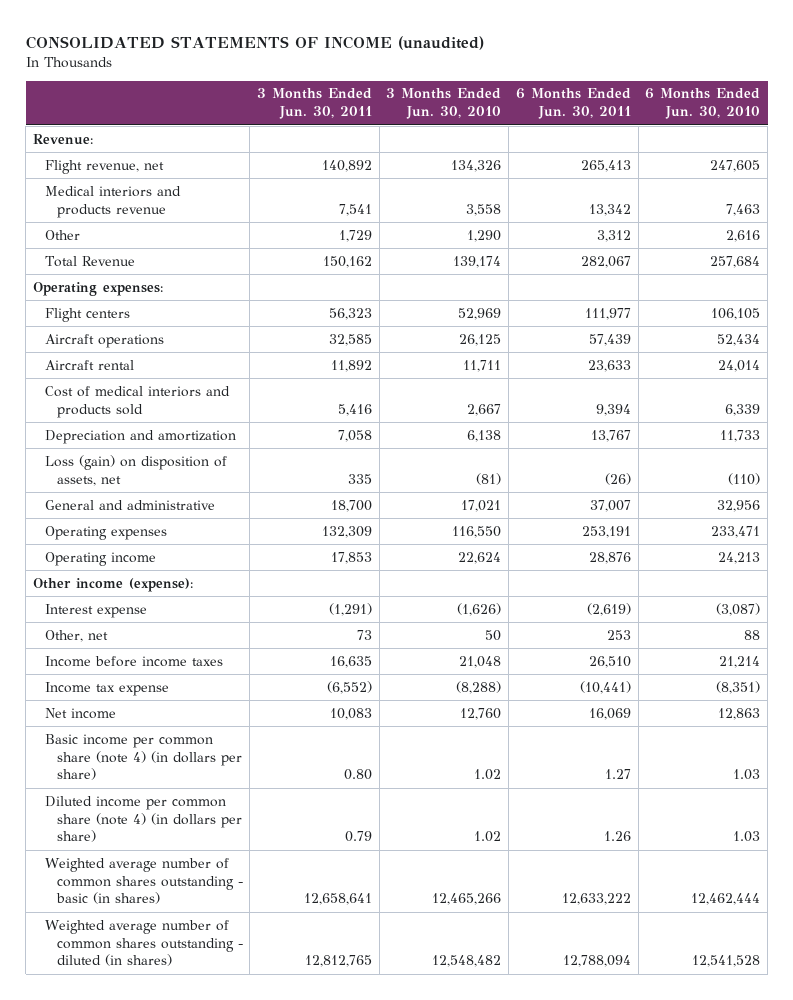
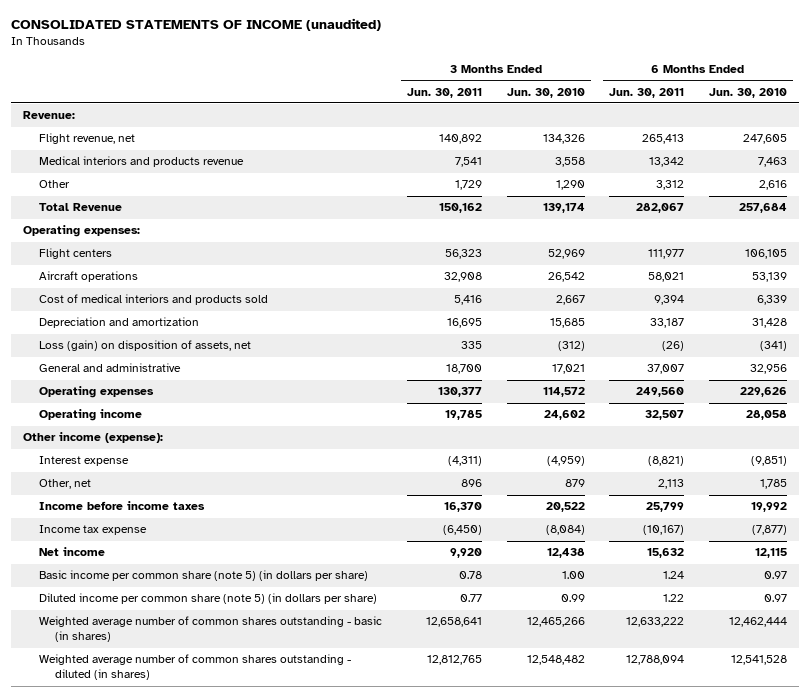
[44,359,134,370] Aircraft rental -> none
[329,333,373,346] 32,585 -> [443,272,482,283] 32,908
[459,333,502,346] 26,125 -> [547,272,585,283] 26,542
[588,333,631,346] 57,439 -> [648,272,685,283] 58,021
[717,333,761,346] 52,434 -> [752,272,788,283] 53,139
[338,429,373,442] 7,058 -> [446,318,482,329] 16,695
[467,429,502,442] 6,138 -> [549,318,585,329] 15,685
[590,429,631,442] 13,767 -> [650,318,685,329] 33,187
[720,429,761,442] 11,733 -> [752,318,788,329] 31,428
[476,472,502,485] (81) -> [557,341,585,352] (312)
[728,472,761,485] (110) -> [760,341,788,352] (341)
[322,525,373,538] 132,309 -> [437,387,482,398] 130,377
[452,525,502,538] 116,550 -> [542,387,585,398] 114,572
[581,525,631,538] 253,191 -> [636,387,685,398] 249,560
[711,525,761,538] 233,471 -> [740,387,788,398] 229,626
[331,551,373,564] 17,853 -> [444,410,482,421] 19,785
[458,551,502,564] 22,624 -> [543,410,585,421] 24,602
[588,551,631,564] 28,876 -> [645,410,685,421] 32,507
[718,551,761,564] 24,213 -> [746,410,788,421] 28,058
[329,602,373,616] (1,291) -> [447,456,482,467] (4,311)
[457,602,502,616] (1,626) -> [546,456,585,467] (4,959)
[586,602,631,616] (2,619) -> [648,456,685,467] (8,821)
[716,602,761,616] (3,087) -> [751,456,788,467] (9,851)
[357,629,373,640] 73 -> [460,479,482,488] 896
[485,629,502,641] 50 -> [564,479,585,488] 879
[606,629,631,640] 253 -> [658,479,685,490] 2,113
[744,629,761,640] 88 -> [760,479,788,490] 1,785
[330,655,373,668] 16,635 -> [443,502,482,513] 16,370
[459,655,502,668] 21,048 -> [545,502,585,513] 20,522
[588,655,631,668] 26,510 -> [646,502,685,513] 25,799
[719,655,761,668] 21,214 -> [751,502,788,513] 19,992
[327,680,373,694] (6,552) -> [442,525,482,536] (6,450)
[456,680,502,694] (8,288) -> [545,525,585,536] (8,084)
[579,680,631,694] (10,441) -> [643,525,685,536] (10,167)
[716,680,761,694] (8,351) -> [752,525,788,536] (7,877)
[330,707,373,720] 10,083 -> [449,548,482,559] 9,920
[460,707,502,720] 12,760 -> [546,548,585,559] 12,438
[588,707,631,720] 16,069 -> [647,548,685,559] 15,632
[718,707,761,720] 12,863 -> [755,548,788,559] 12,115
[44,733,242,781] Basic income per common share (note 4) (in dollars per share) -> [39,570,369,582] Basic income per common share (note 5) (in dollars per share)
[344,769,373,781] 0.80 -> [458,571,482,580] 0.78
[474,769,502,781] 1.02 -> [561,571,585,580] 1.00
[604,769,631,780] 1.27 -> [663,571,685,580] 1.24
[733,769,761,781] 1.03 -> [764,571,788,580] 0.97
[44,795,242,843] Diluted income per common share (note 4) (in dollars per share) -> [39,593,378,605] Diluted income per common share (note 5) (in dollars per share)
[345,831,373,843] 0.79 -> [459,594,482,603] 0.77
[474,831,502,843] 1.02 -> [560,594,585,603] 0.99
[603,831,631,842] 1.26 -> [663,594,685,603] 1.22
[733,831,761,843] 1.03 -> [764,594,788,603] 0.97

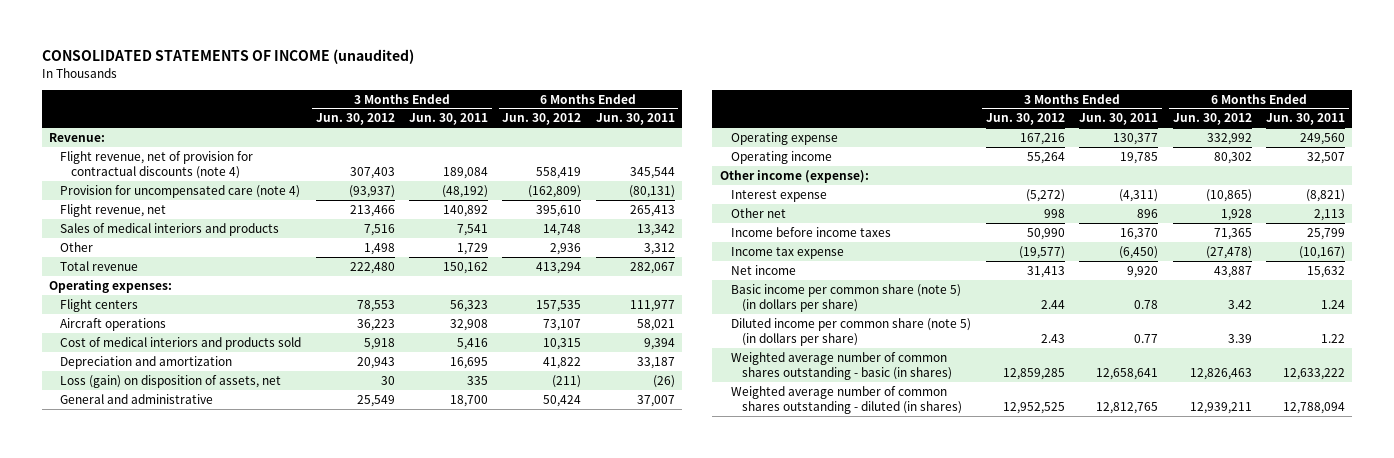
[506,87,585,98] Jun. 30, 2010 -> none
[709,87,788,98] Jun. 30, 2010 -> none
none -> [315,113,395,126] Jun. 30, 2012
none -> [502,113,582,126] Jun. 30, 2012
none -> [60,150,254,180] Flight revenue, net of provision for contractual discounts (note 4)
none -> [60,184,301,198] Provision for uncompensated care (note 4)
[39,156,245,168] Medical interiors and products revenue -> [60,222,280,236] Sales of medical interiors and products
[39,203,123,212] Total Revenue -> [60,260,139,271] Total revenue
[39,386,155,399] Operating expenses -> [730,131,838,145] Operating expense
[39,479,92,490] Other, net -> [730,207,786,218] Other net

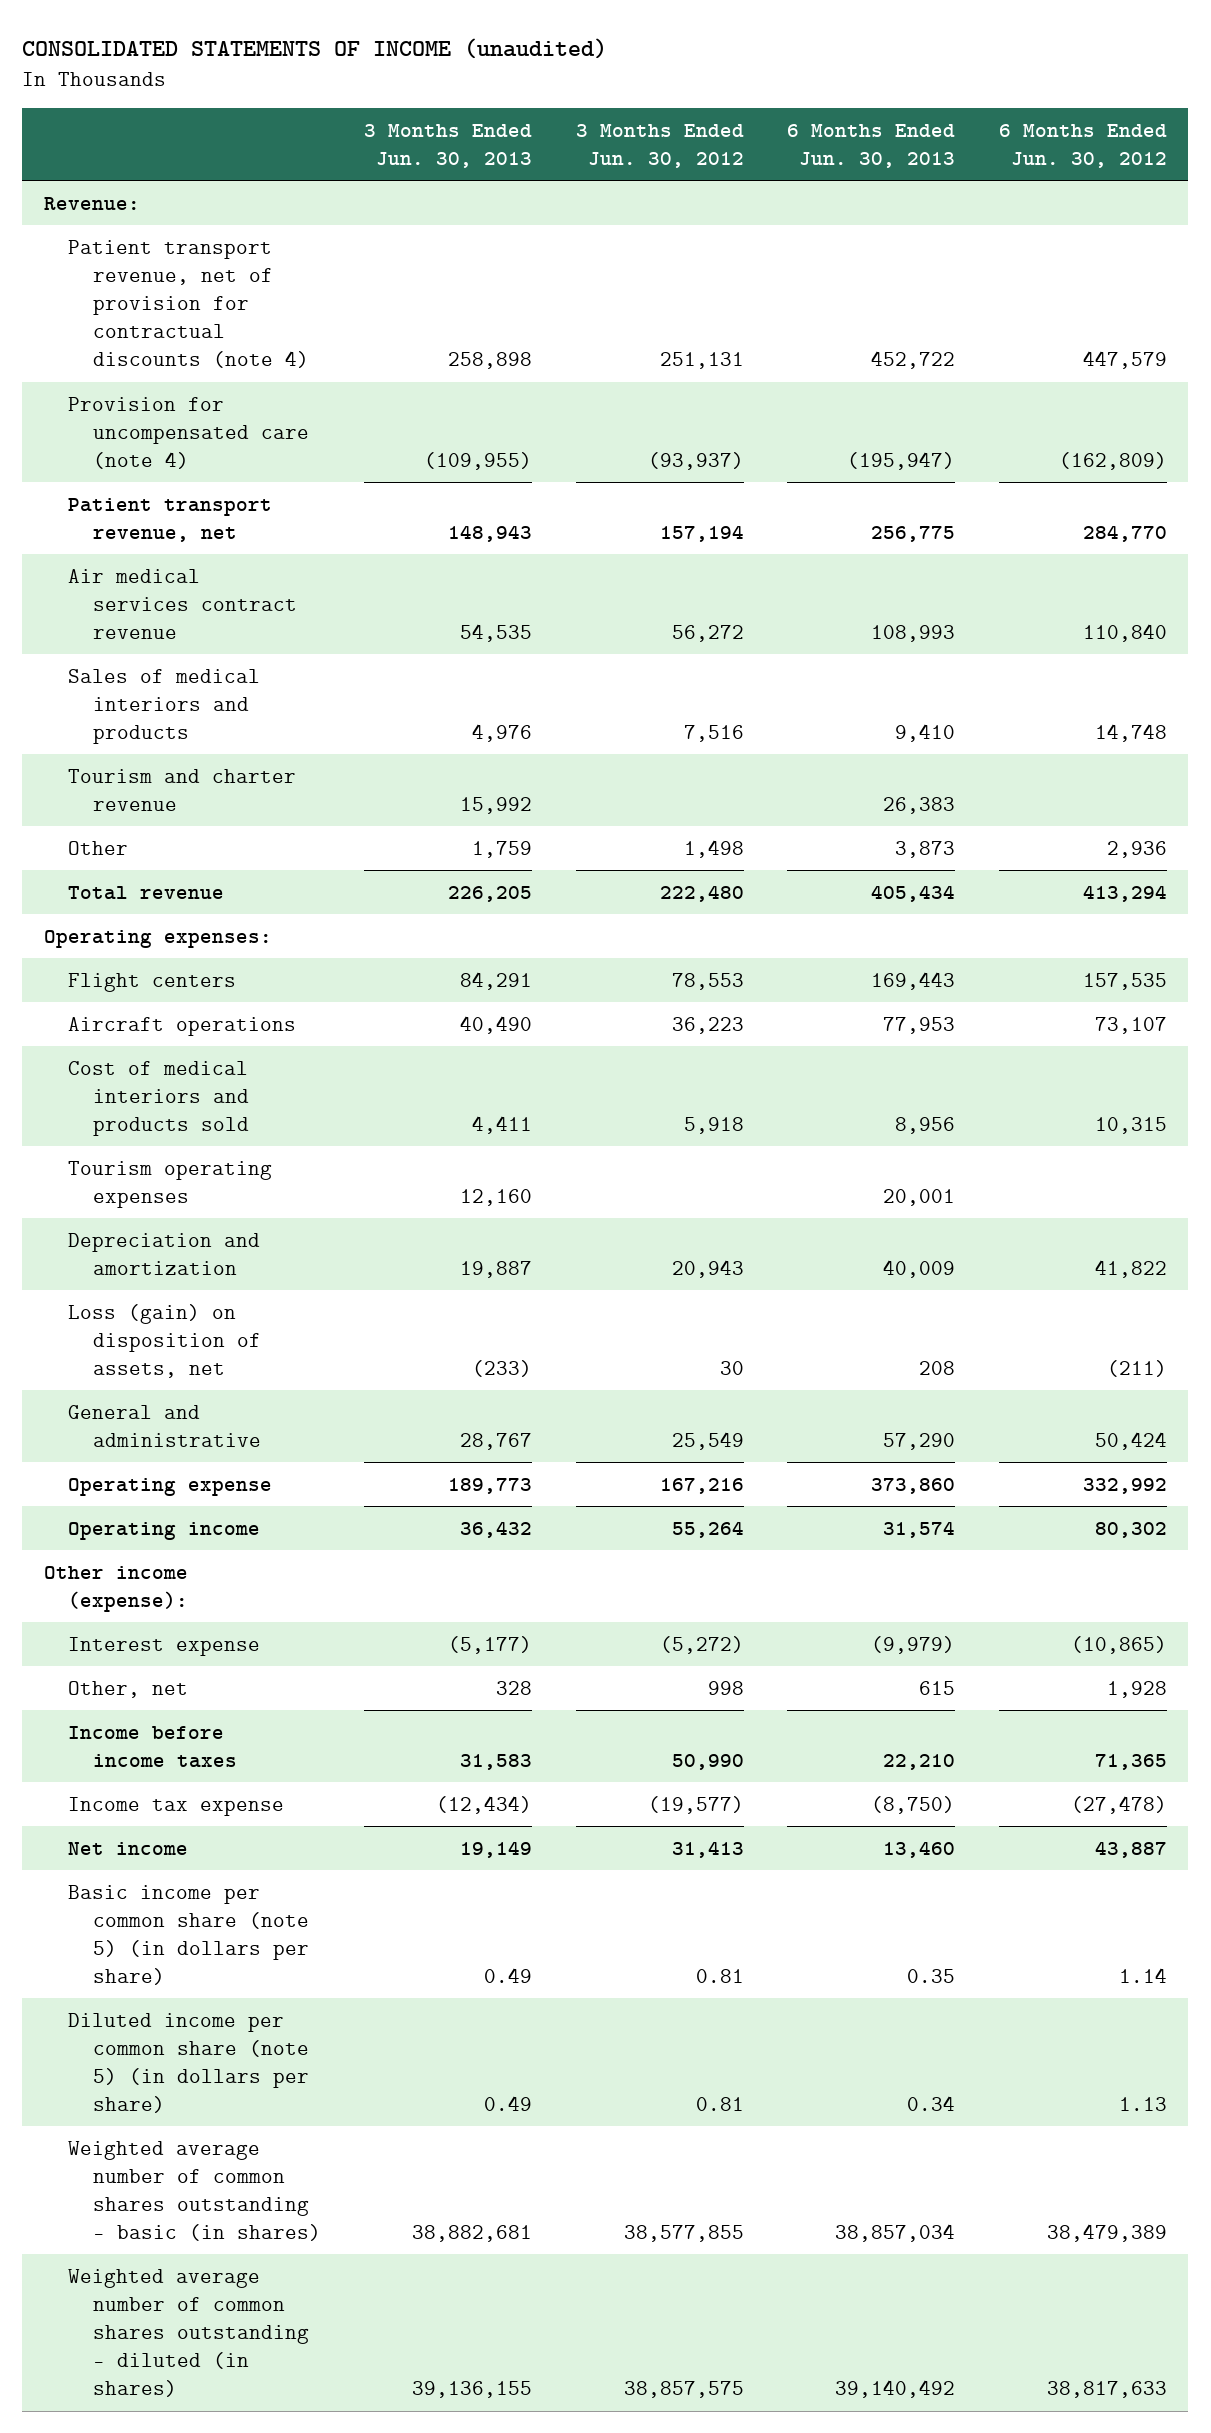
[408,113,488,126] Jun. 30, 2011 -> none
[595,113,675,126] Jun. 30, 2011 -> none
none -> [364,123,533,168] 3 Months Ended Jun. 30, 2013
none -> [787,123,956,168] 6 Months Ended Jun. 30, 2013
[60,150,254,180] Flight revenue, net of provision for contractual discounts (note 4) -> [68,239,309,369] Patient transport revenue, net of provision for contractual discounts (note 4)
[349,167,395,180] 307,403 -> [659,352,744,370] 251,131
[536,167,582,180] 558,419 -> [1082,351,1167,370] 447,579
[60,203,167,217] Flight revenue, net -> none
none -> [68,497,273,542] Patient transport revenue, net
none -> [68,568,297,639] Air medical services contract revenue
none -> [68,768,297,811] Tourism and charter revenue
none -> [68,1160,273,1208] Tourism operating expenses
[730,207,786,218] Other net -> [68,1680,189,1698] Other, net
[1041,300,1066,310] 2.44 -> [695,1969,744,1984] 0.81
[1227,300,1252,310] 3.42 -> [1118,1968,1167,1984] 1.14
[1041,334,1066,344] 2.43 -> [695,2097,744,2112] 0.81
[1227,334,1252,344] 3.39 -> [1118,2097,1167,2112] 1.13
[1003,368,1066,381] 12,859,285 -> [623,2225,744,2243] 38,577,855
[1189,368,1252,381] 12,826,463 -> [1046,2224,1167,2243] 38,479,389
[1003,402,1066,415] 12,952,525 -> [623,2381,744,2399] 38,857,575
[1189,402,1252,415] 12,939,211 -> [1046,2381,1167,2399] 38,817,633

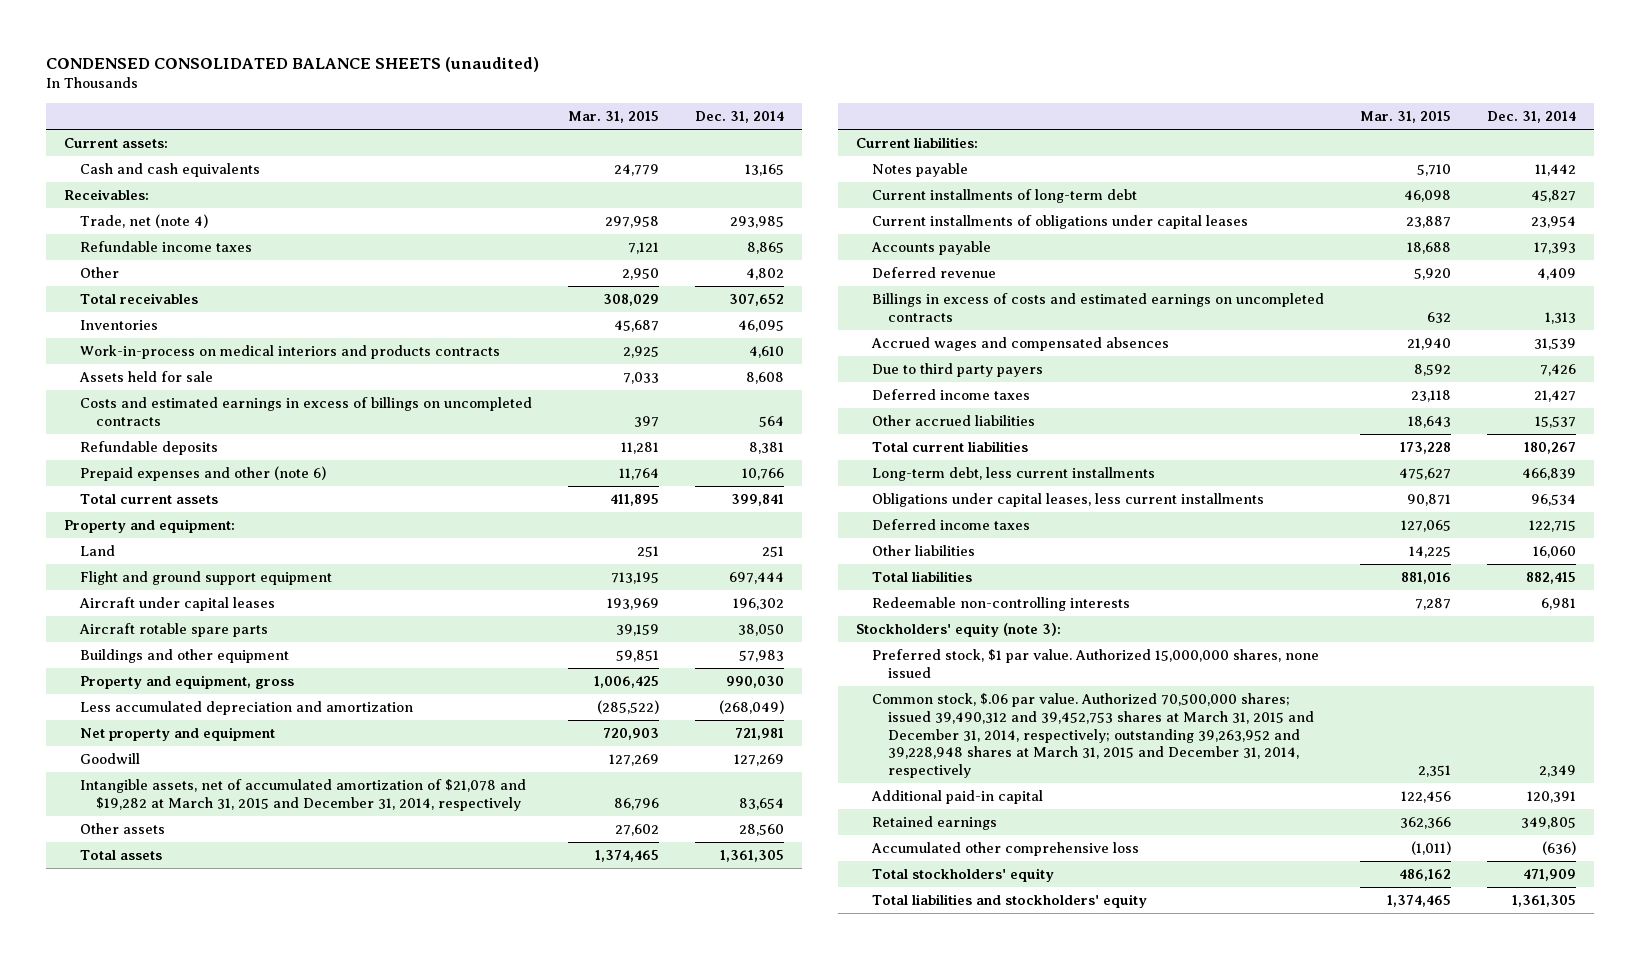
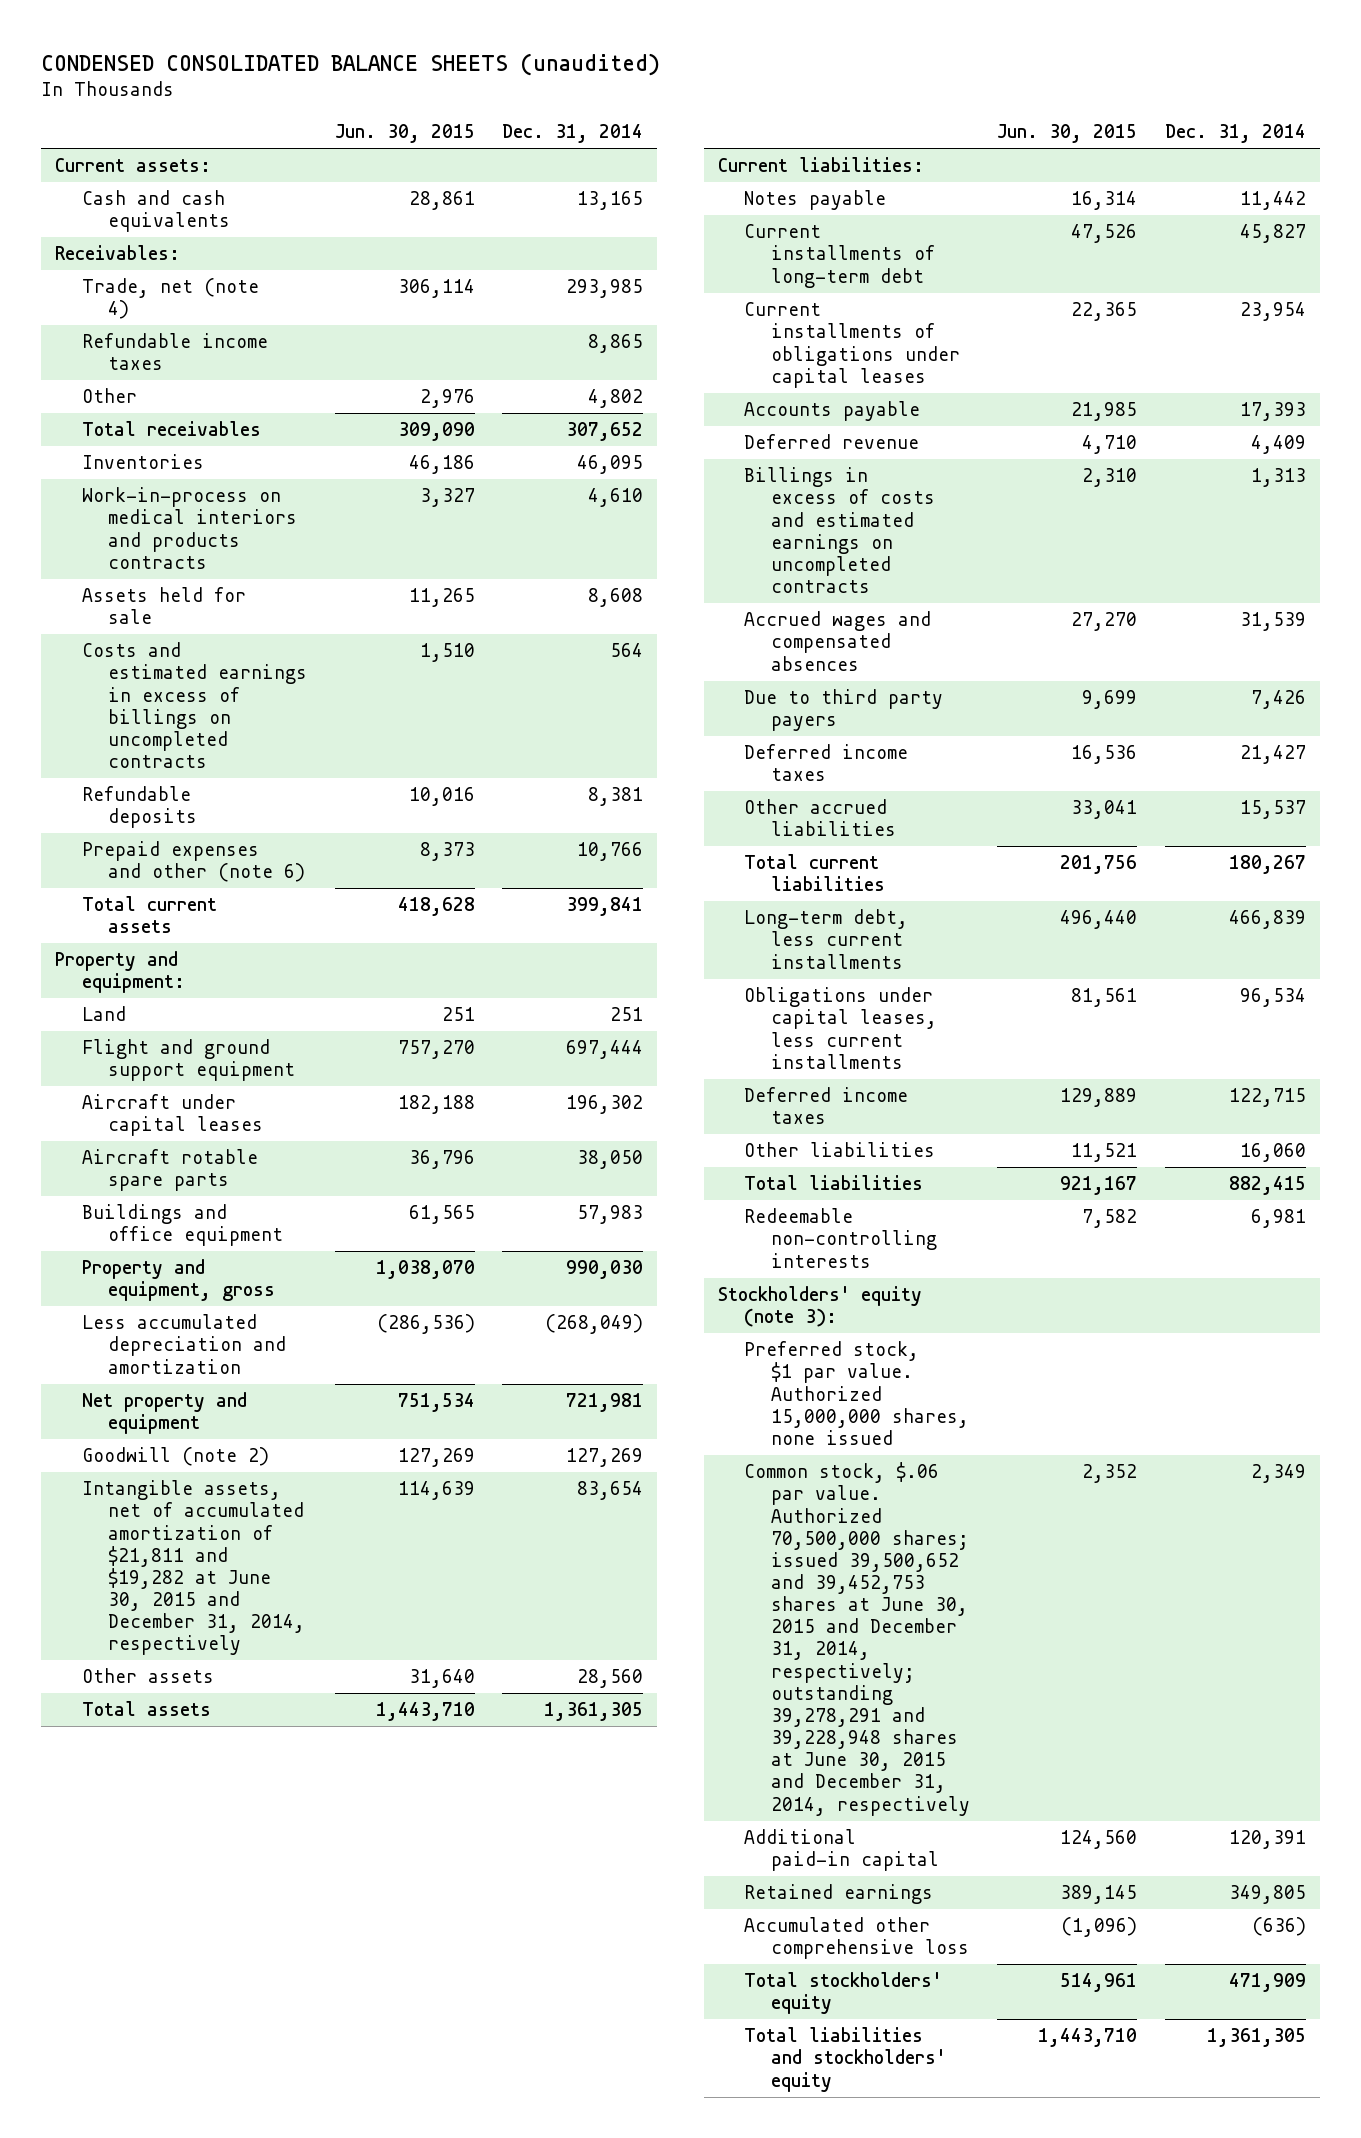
[568,111,660,124] Mar. 31, 2015 -> none
none -> [334,124,475,144] Jun. 30, 2015
[80,649,290,664] Buildings and other equipment -> [81,1204,283,1247] Buildings and office equipment
[80,753,141,765] Goodwill -> [81,1447,269,1467] Goodwill (note 2)
[80,779,527,811] Intangible assets, net of accumulated amortization of $21,078 and $19,282 at March 31, 2015 and December 31, 2014, respectively -> [81,1480,305,1656] Intangible assets, net of accumulated amortization of $21,811 and $19,282 at June 30, 2015 and December 31, 2014, respectively
[872,693,1315,779] Common stock, $.06 par value. Authorized 70,500,000 shares; issued 39,490,312 and 39,452,753 shares at March 31, 2015 and December 31, 2014, respectively; outstanding 39,263,952 and 39,228,948 shares at March 31, 2015 and December 31, 2014, respectively -> [744,1462,970,1816] Common stock, $.06 par value. Authorized 70,500,000 shares; issued 39,500,652 and 39,452,753 shares at June 30, 2015 and December 31, 2014, respectively; outstanding 39,278,291 and 39,228,948 shares at June 30, 2015 and December 31, 2014, respectively

